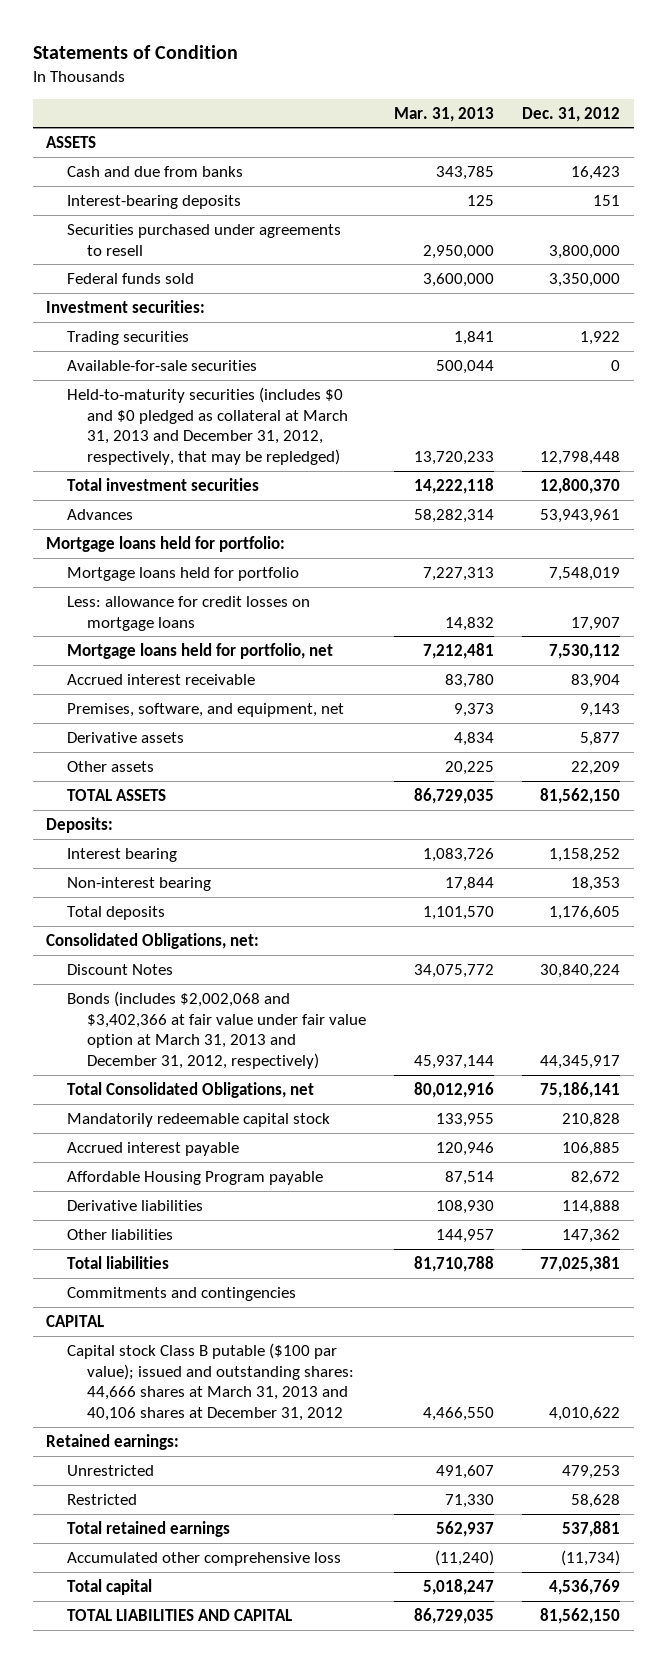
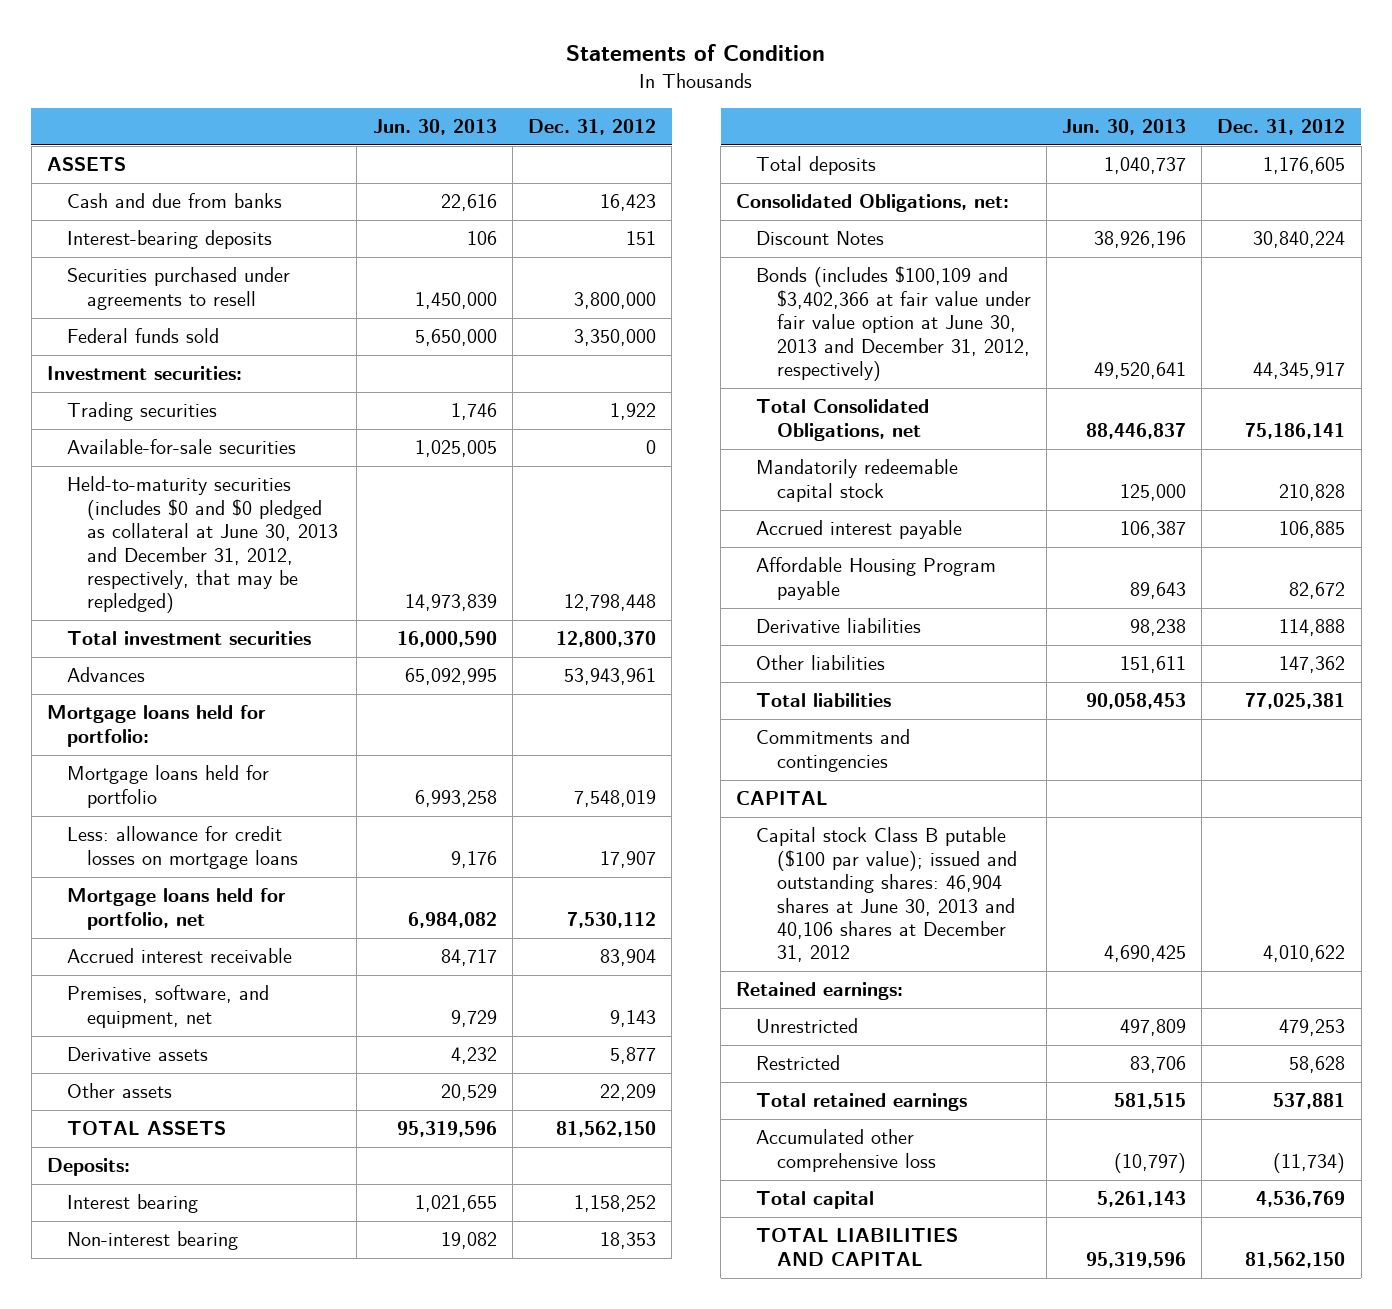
[394,106,495,122] Mar. 31, 2013 -> none
none -> [372,118,497,135] Jun. 30, 2013
[66,386,349,466] Held-to-maturity securities (includes $0 and $0 pledged as collateral at March 31, 2013 and December 31, 2012, respectively, that may be repledged) -> [67,476,339,614] Held-to-maturity securities (includes $0 and $0 pledged as collateral at June 30, 2013 and December 31, 2012, respectively, that may be repledged)
[66,990,367,1070] Bonds (includes $2,002,068 and $3,402,366 at fair value under fair value option at March 31, 2013 and December 31, 2012, respectively) -> [756,266,1031,381] Bonds (includes $100,109 and $3,402,366 at fair value under fair value option at June 30, 2013 and December 31, 2012, respectively)
[66,1342,355,1422] Capital stock Class B putable ($100 par value); issued and outstanding shares: 44,666 shares at March 31, 2013 and 40,106 shares at December 31, 2012 -> [756,827,1017,963] Capital stock Class B putable ($100 par value); issued and outstanding shares: 46,904 shares at June 30, 2013 and 40,106 shares at December 31, 2012

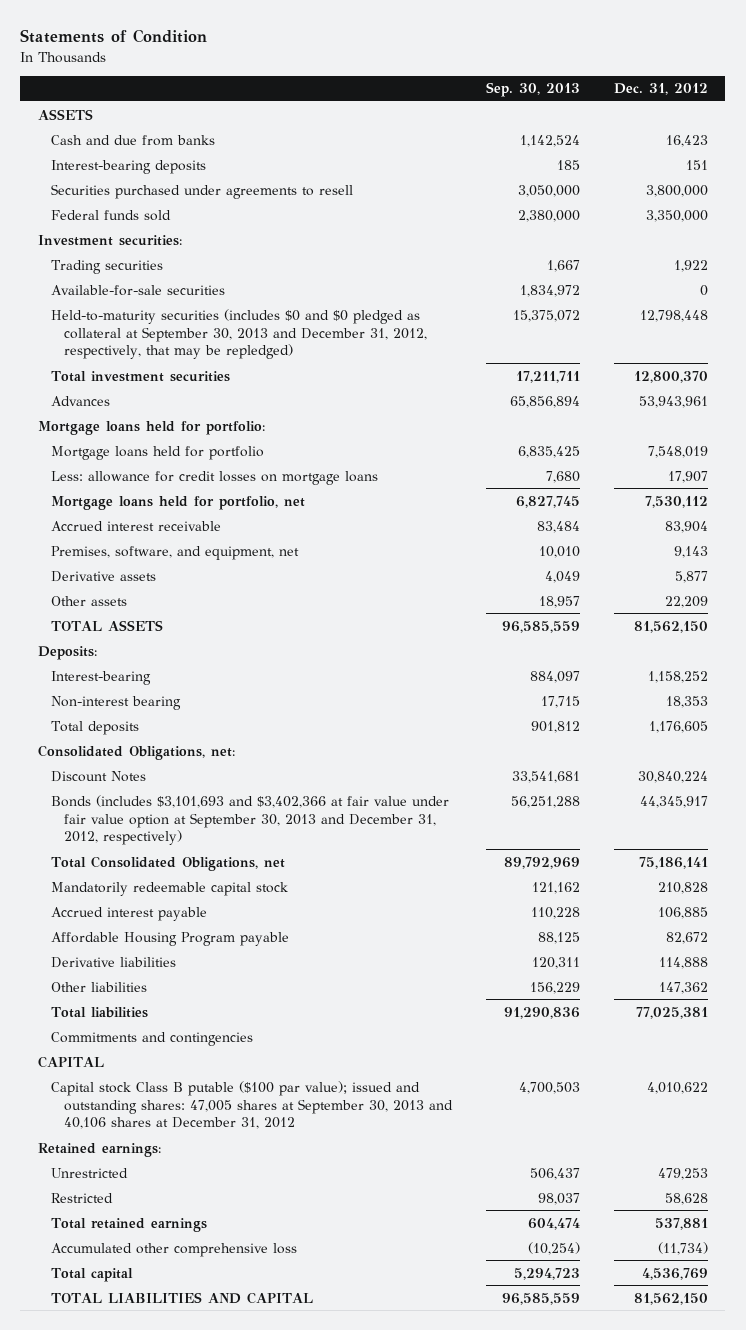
[372,118,497,135] Jun. 30, 2013 -> none
none -> [485,82,580,98] Sep. 30, 2013
[67,476,339,614] Held-to-maturity securities (includes $0 and $0 pledged as collateral at June 30, 2013 and December 31, 2012, respectively, that may be repledged) -> [50,308,427,360] Held-to-maturity securities (includes $0 and $0 pledged as collateral at September 30, 2013 and December 31, 2012, respectively, that may be repledged)
[67,1194,199,1214] Interest bearing -> [50,670,151,685] Interest-bearing
[756,266,1031,381] Bonds (includes $100,109 and $3,402,366 at fair value under fair value option at June 30, 2013 and December 31, 2012, respectively) -> [50,794,449,846] Bonds (includes $3,101,693 and $3,402,366 at fair value under fair value option at September 30, 2013 and December 31, 2012, respectively)
[756,827,1017,963] Capital stock Class B putable ($100 par value); issued and outstanding shares: 46,904 shares at June 30, 2013 and 40,106 shares at December 31, 2012 -> [50,1080,453,1130] Capital stock Class B putable ($100 par value); issued and outstanding shares: 47,005 shares at September 30, 2013 and 40,106 shares at December 31, 2012

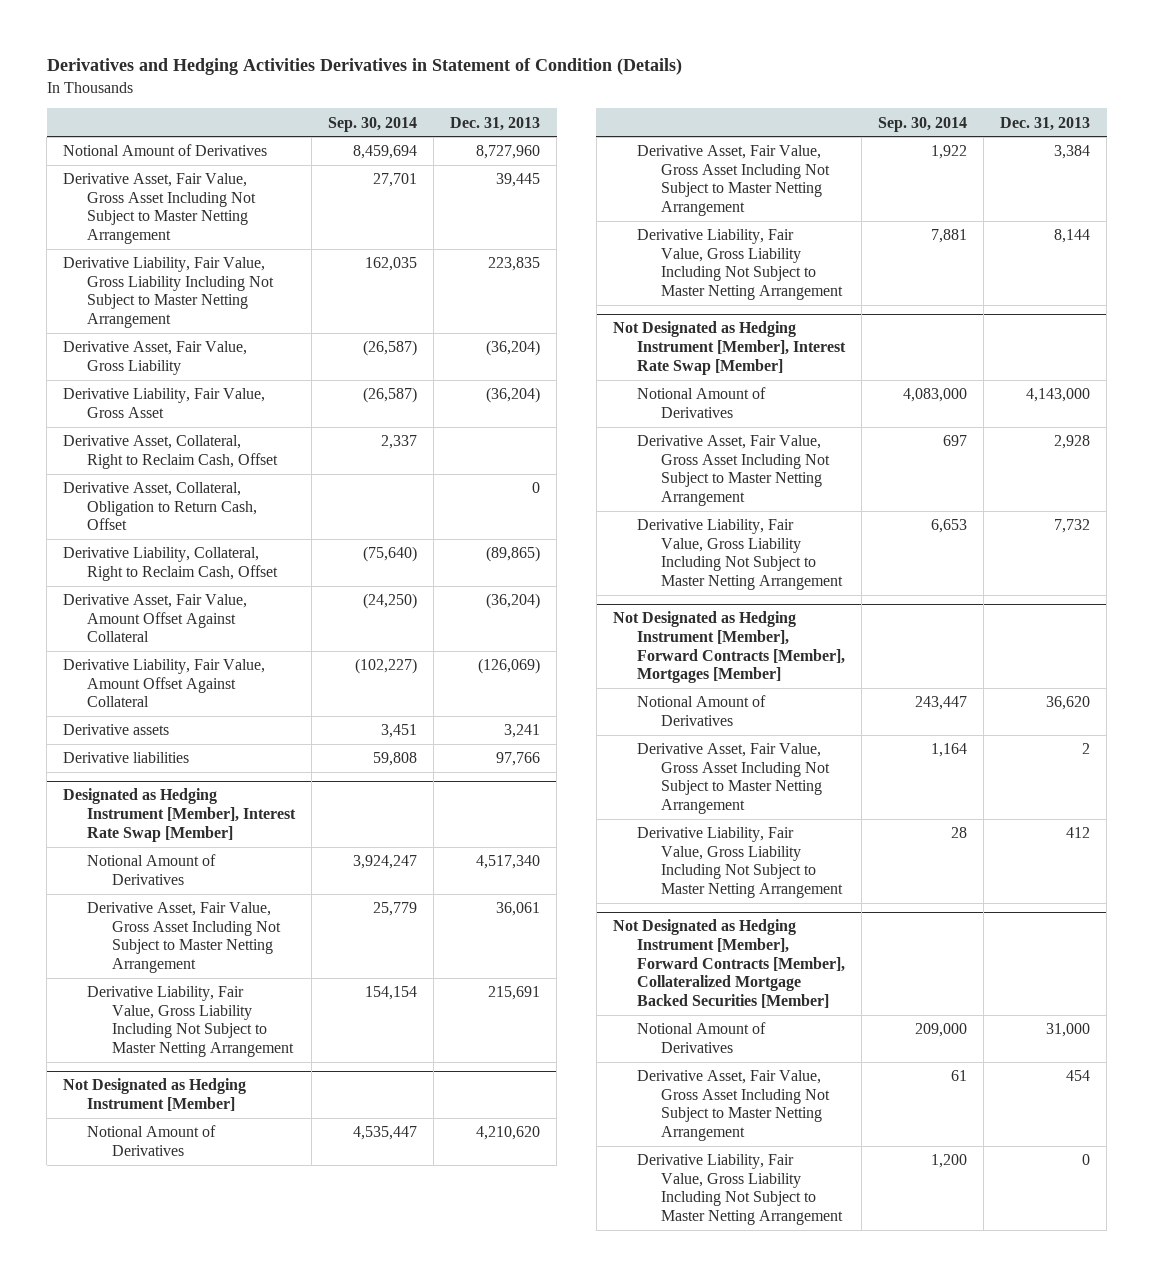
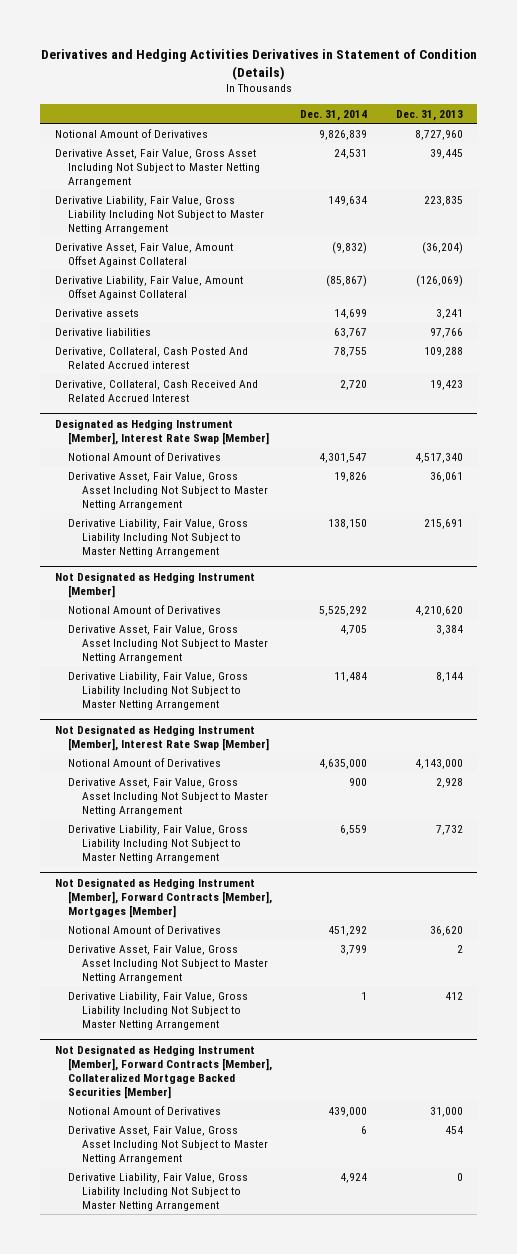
[328,116,418,132] Sep. 30, 2014 -> none
none -> [300,109,368,121] Dec. 31, 2014
[63,341,248,375] Derivative Asset, Fair Value, Gross Liability -> none
[63,388,266,418] Derivative Liability, Fair Value, Gross Asset -> none
[63,435,279,469] Derivative Asset, Collateral, Right to Reclaim Cash, Offset -> none
[63,482,258,531] Derivative Asset, Collateral, Obligation to Return Cash, Offset -> none
[63,547,279,581] Derivative Liability, Collateral, Right to Reclaim Cash, Offset -> none
none -> [54,346,248,369] Derivative, Collateral, Cash Posted And Related Accrued interest
none -> [54,379,258,402] Derivative, Collateral, Cash Received And Related Accrued Interest

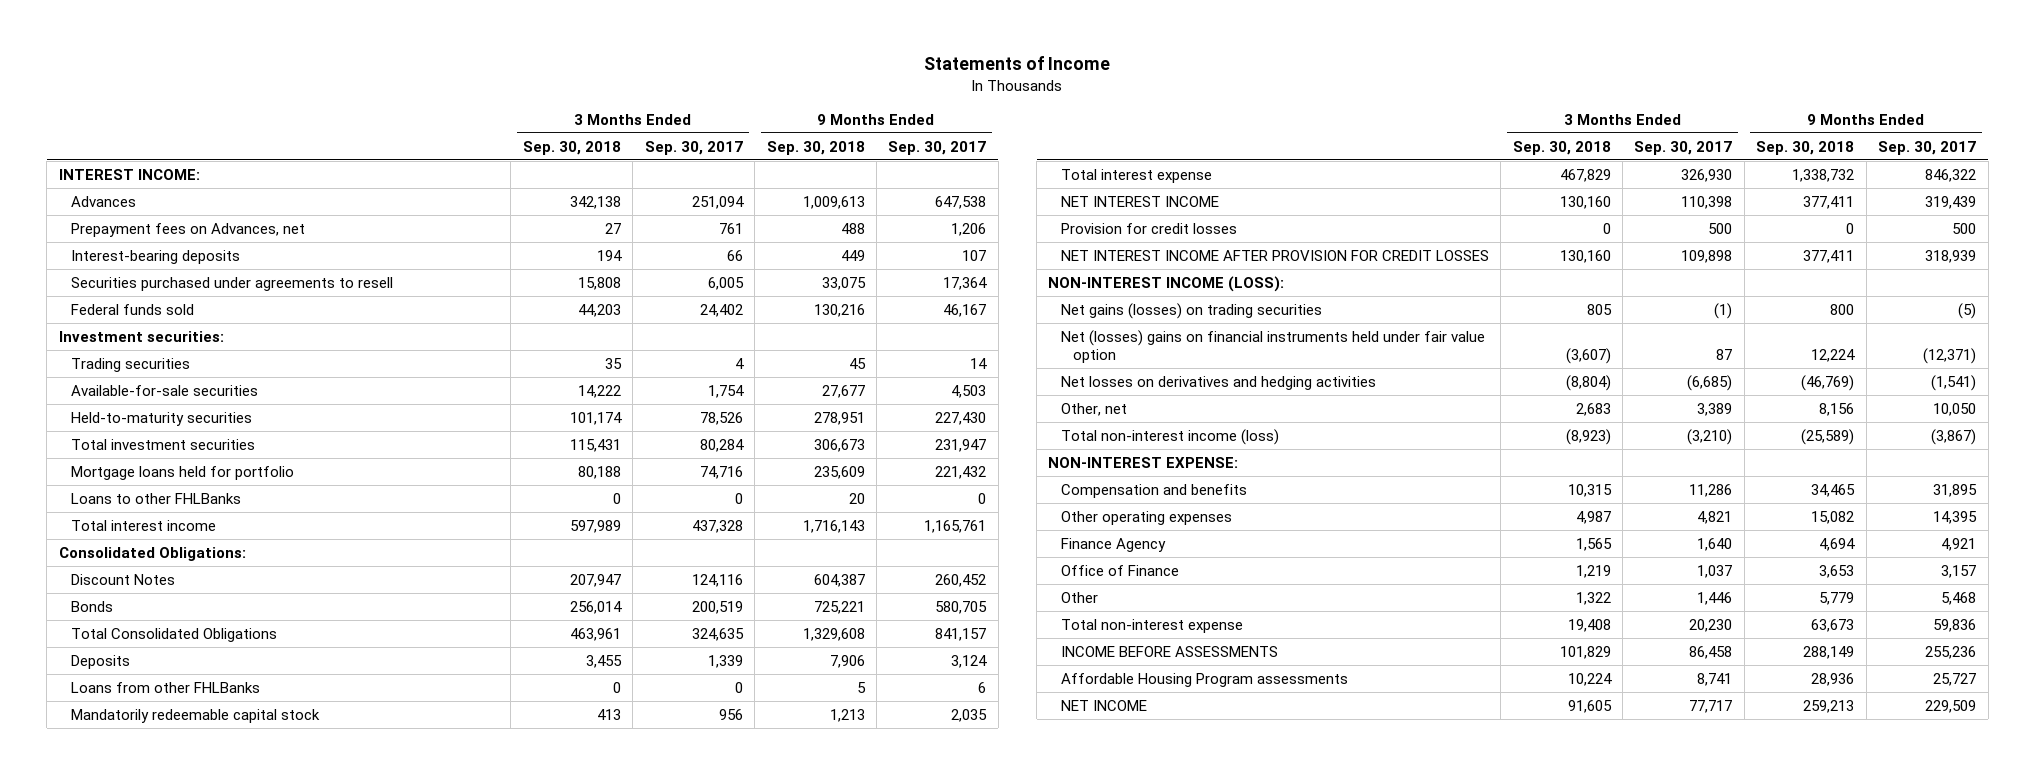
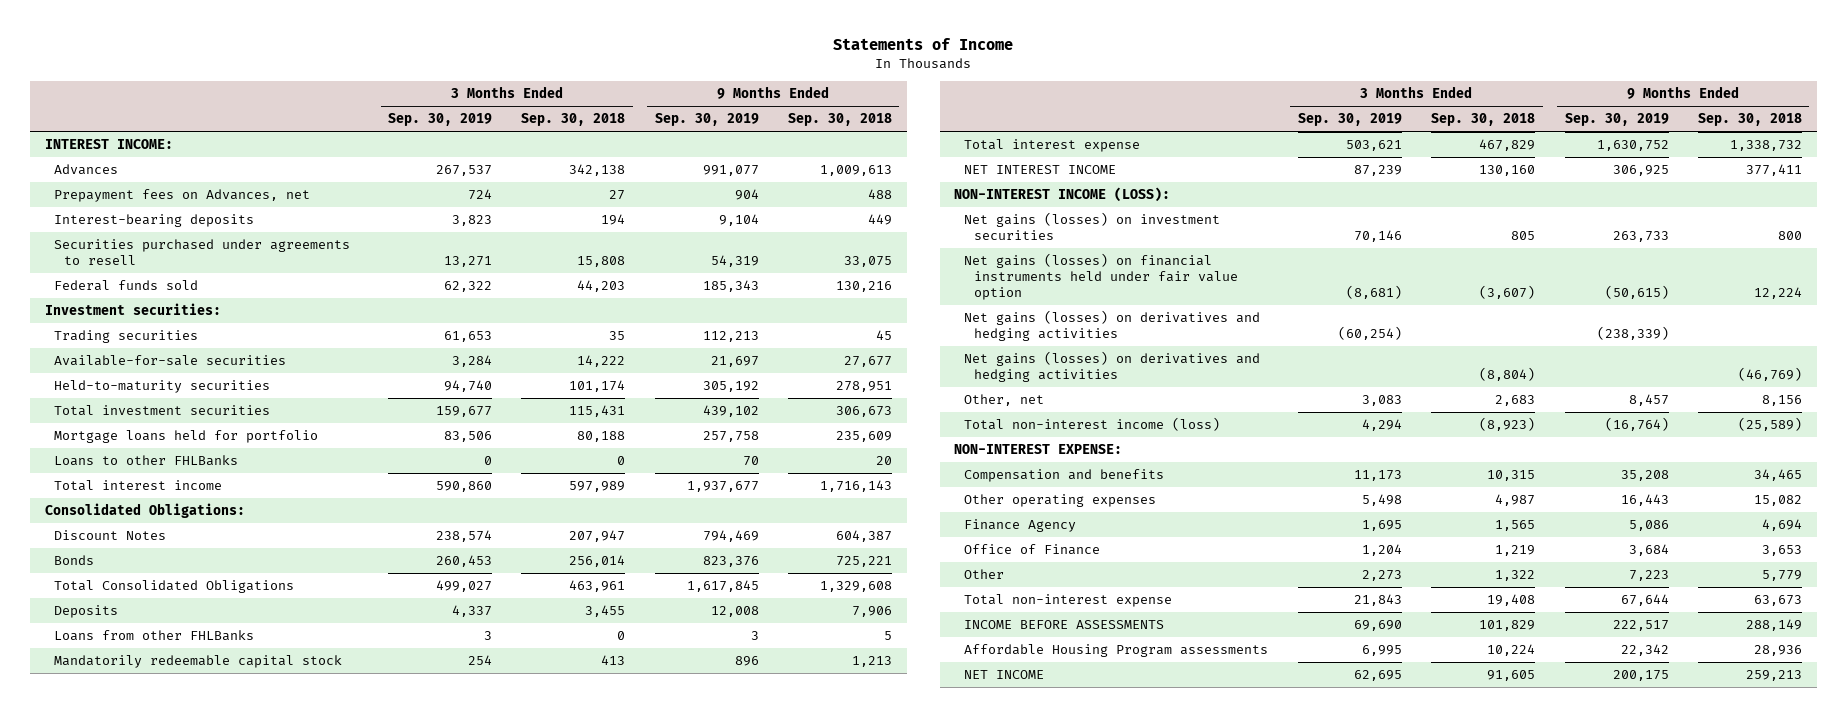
[644,140,743,155] Sep. 30, 2017 -> none
[888,140,987,155] Sep. 30, 2017 -> none
none -> [387,113,492,127] Sep. 30, 2019
none -> [654,113,759,127] Sep. 30, 2019
[1060,222,1237,234] Provision for credit losses -> none
[1060,249,1489,261] NET INTEREST INCOME AFTER PROVISION FOR CREDIT LOSSES -> none
[1060,302,1322,319] Net gains (losses) on trading securities -> [964,212,1221,240] Net gains (losses) on investment securities
[1060,329,1485,364] Net (losses) gains on financial instruments held under fair value option -> [964,253,1239,300] Net gains (losses) on financial instruments held under fair value option
none -> [964,310,1261,341] Net gains (losses) on derivatives and hedging activities
[1060,375,1376,390] Net losses on derivatives and hedging activities -> [964,351,1261,382] Net gains (losses) on derivatives and hedging activities

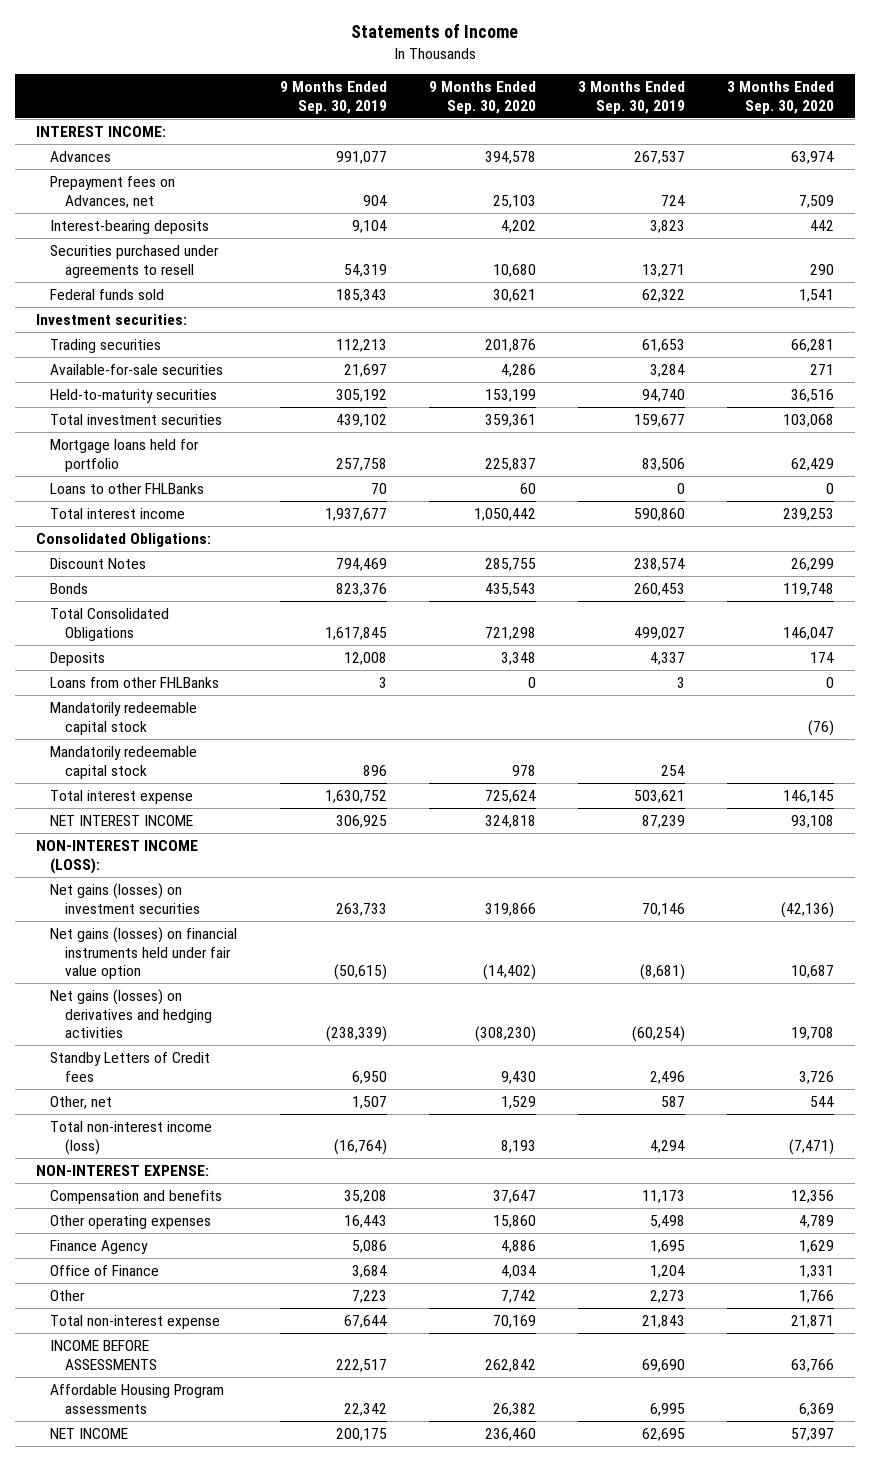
[521,113,626,127] Sep. 30, 2018 -> none
[788,113,893,127] Sep. 30, 2018 -> none
none -> [428,81,536,115] 9 Months Ended Sep. 30, 2020
none -> [726,81,834,115] 3 Months Ended Sep. 30, 2020
none -> [50,701,198,735] Mandatorily redeemable capital stock
[964,351,1261,382] Net gains (losses) on derivatives and hedging activities -> none
none -> [50,1051,211,1082] Standby Letters of Credit fees
[1361,395,1402,407] 3,083 -> [660,1095,685,1107] 587
[1628,394,1669,407] 8,457 -> [351,1095,387,1109] 1,507

